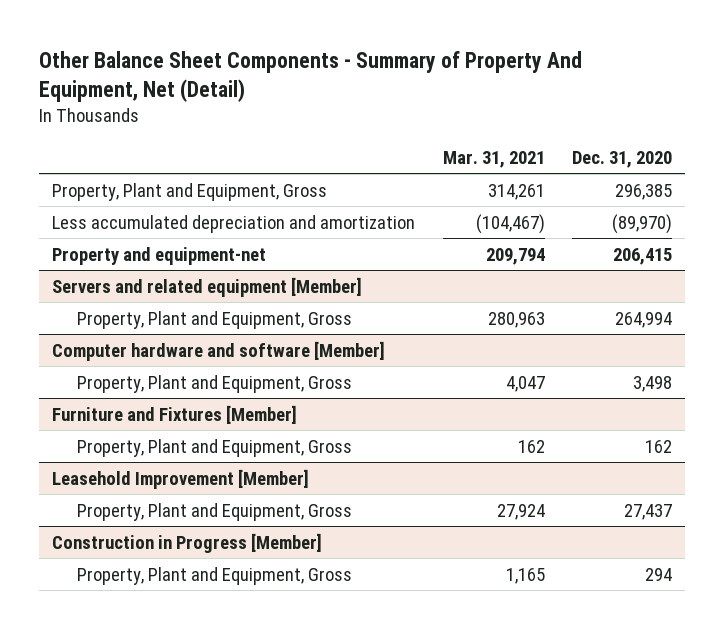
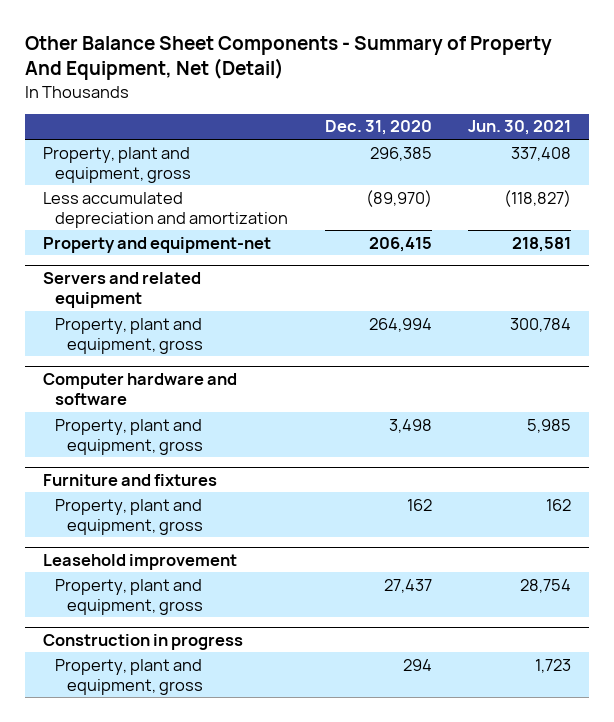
[442,150,545,168] Mar. 31, 2021 -> none
none -> [468,120,572,136] Jun. 30, 2021
[52,182,328,201] Property, Plant and Equipment, Gross -> [42,146,192,183] Property, plant and equipment, gross
[52,276,363,297] Servers and related equipment [Member] -> [42,271,201,308] Servers and related equipment
[76,310,352,329] Property, Plant and Equipment, Gross -> [55,317,204,354] Property, plant and equipment, gross
[52,340,386,361] Computer hardware and software [Member] -> [42,372,237,405] Computer hardware and software
[76,374,352,393] Property, Plant and Equipment, Gross -> [55,418,204,455] Property, plant and equipment, gross
[52,404,298,424] Furniture and Fixtures [Member] -> [42,473,217,486] Furniture and fixtures
[76,438,352,457] Property, Plant and Equipment, Gross -> [55,498,204,535] Property, plant and equipment, gross
[52,468,310,489] Leasehold Improvement [Member] -> [42,553,237,570] Leasehold improvement
[76,502,352,521] Property, Plant and Equipment, Gross -> [55,578,204,615] Property, plant and equipment, gross
[52,532,323,553] Construction in Progress [Member] -> [42,633,243,650] Construction in progress
[76,566,352,585] Property, Plant and Equipment, Gross -> [55,658,204,695] Property, plant and equipment, gross

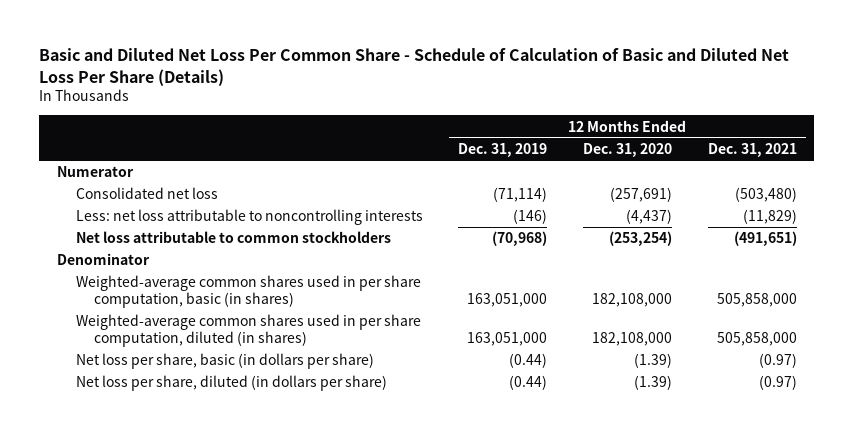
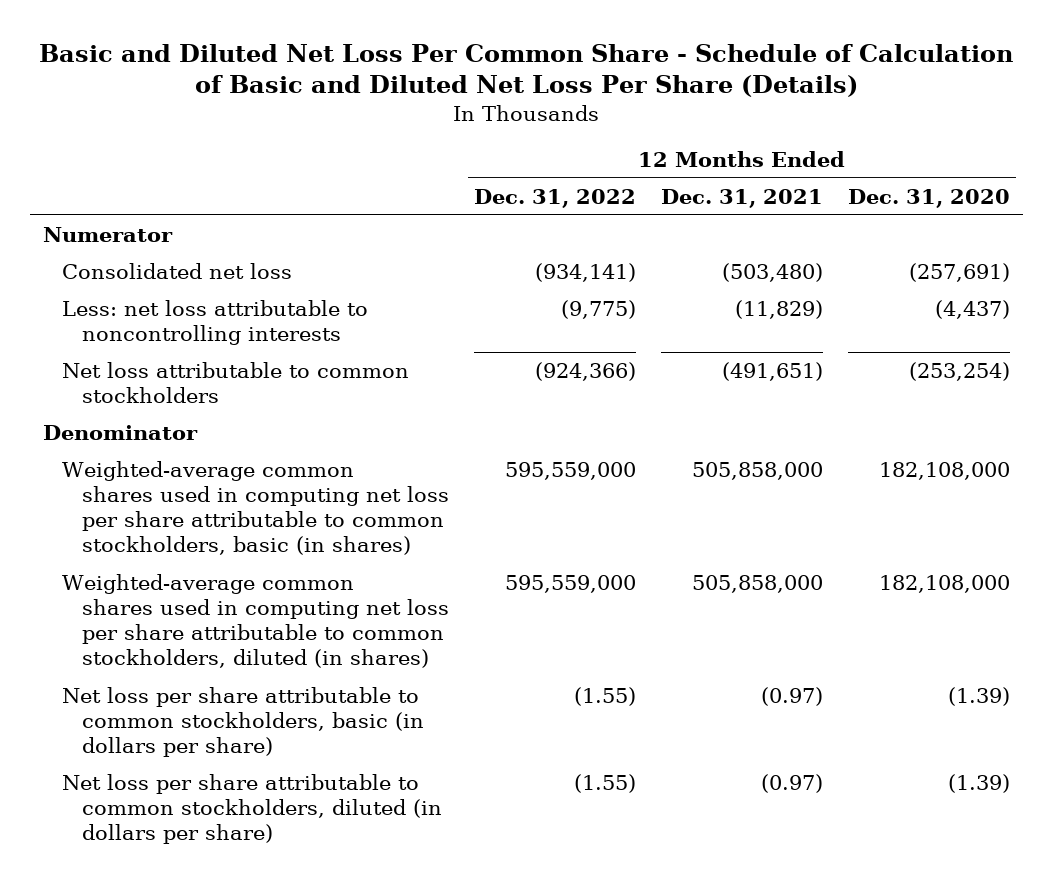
[458,143,548,158] Dec. 31, 2019 -> none
none -> [473,188,636,208] Dec. 31, 2022
[75,275,421,309] Weighted-average common shares used in per share computation, basic (in shares) -> [62,460,449,556] Weighted-average common shares used in computing net loss per share attributable to common stockholders, basic (in shares)
[75,314,421,348] Weighted-average common shares used in per share computation, diluted (in shares) -> [62,573,449,669] Weighted-average common shares used in computing net loss per share attributable to common stockholders, diluted (in shares)
[75,353,374,370] Net loss per share, basic (in dollars per share) -> [62,686,424,758] Net loss per share attributable to common stockholders, basic (in dollars per share)
[75,375,387,392] Net loss per share, diluted (in dollars per share) -> [62,773,442,845] Net loss per share attributable to common stockholders, diluted (in dollars per share)

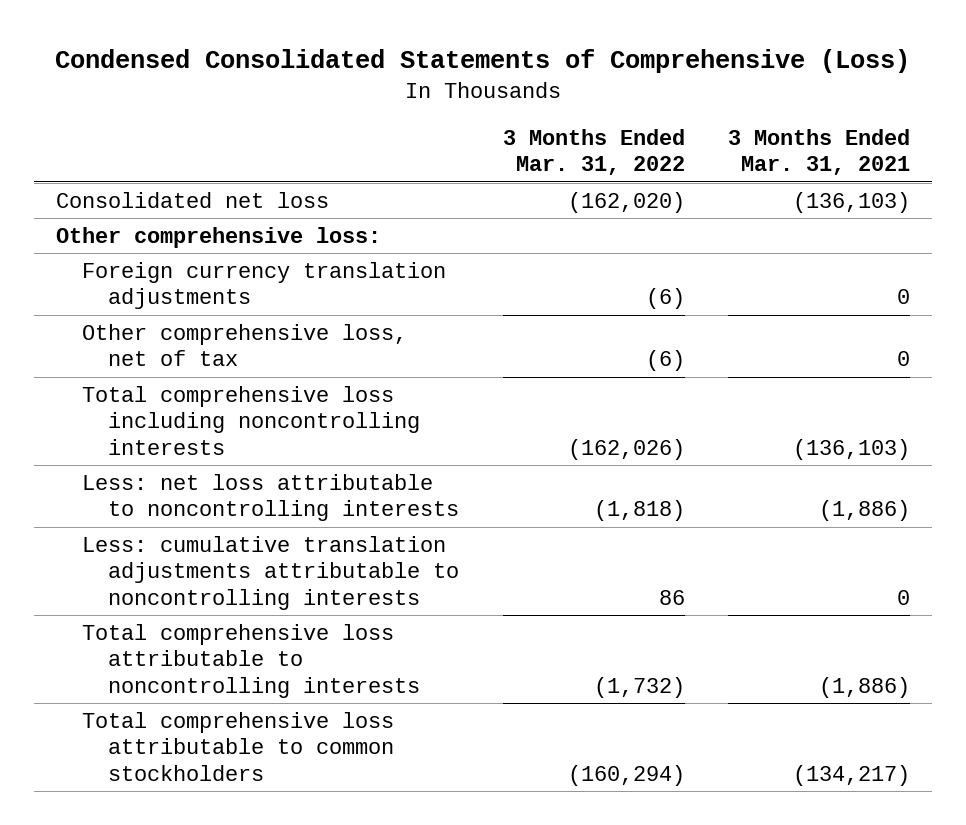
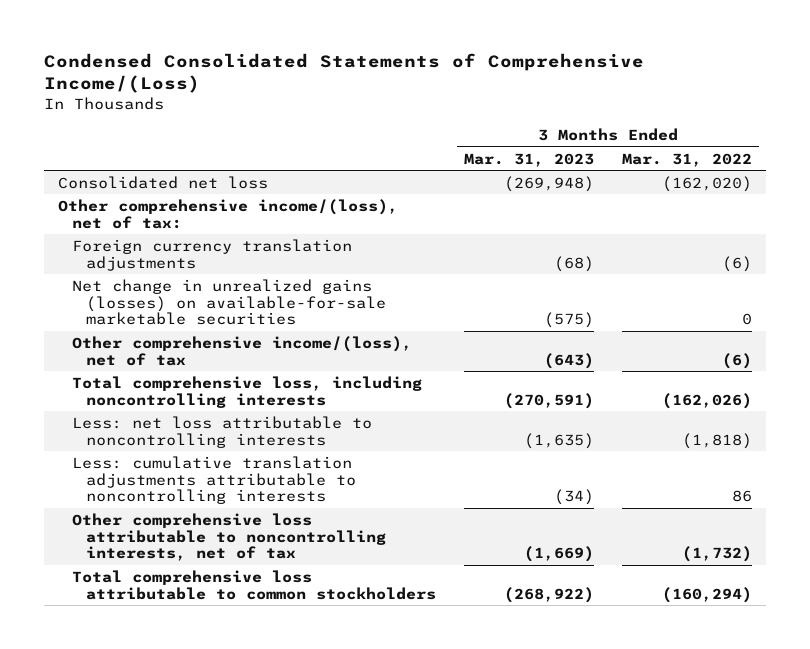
[54,49,910,74] Condensed Consolidated Statements of Comprehensive (Loss) -> [44,52,645,94] Condensed Consolidated Statements of Comprehensive Income/(Loss)
[727,128,910,176] 3 Months Ended Mar. 31, 2021 -> none
none -> [463,152,594,167] Mar. 31, 2023
[55,226,381,248] Other comprehensive loss: -> [58,198,399,229] Other comprehensive income/(loss), net of tax:
none -> [72,278,386,326] Net change in unrealized gains (losses) on available-for-sale marketable securities
[81,323,407,367] Other comprehensive loss, net of tax -> [72,335,413,366] Other comprehensive income/(loss), net of tax
[81,385,421,455] Total comprehensive loss including noncontrolling interests -> [72,375,423,408] Total comprehensive loss, including noncontrolling interests
[81,623,421,698] Total comprehensive loss attributable to noncontrolling interests -> [72,512,386,562] Other comprehensive loss attributable to noncontrolling interests, net of tax

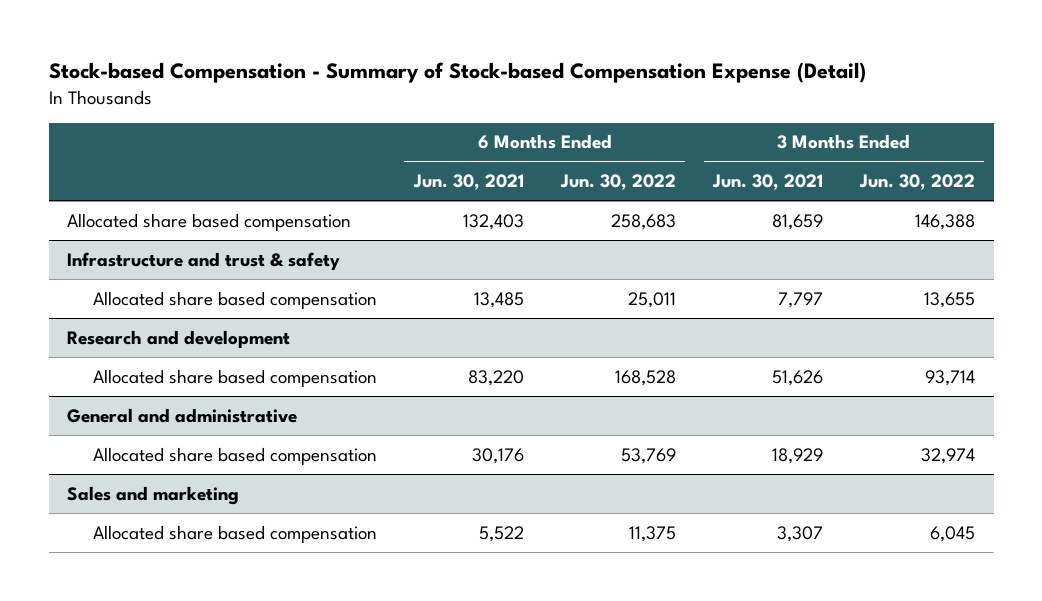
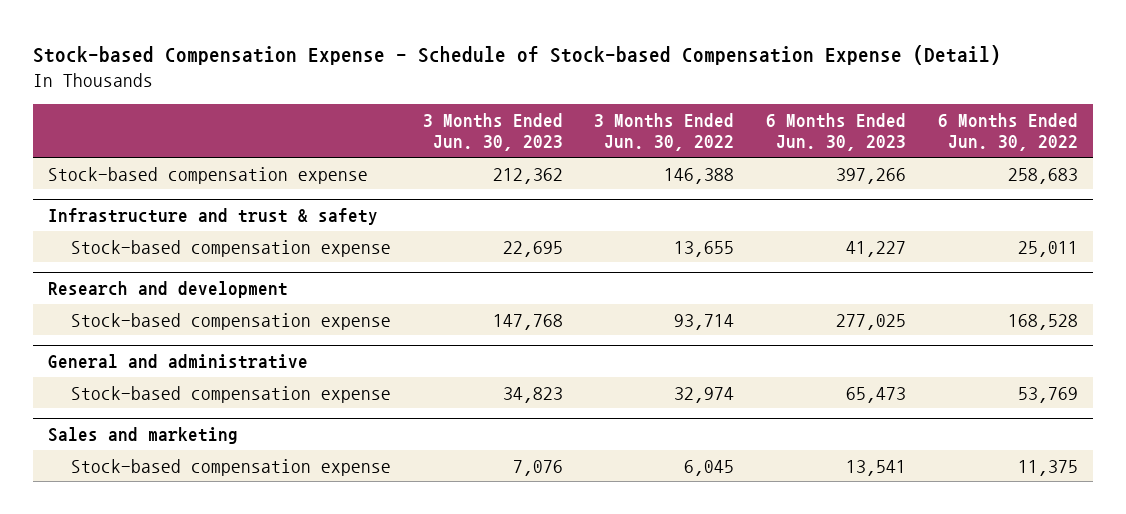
[48,62,866,84] Stock-based Compensation - Summary of Stock-based Compensation Expense (Detail) -> [32,44,1001,65] Stock-based Compensation Expense - Schedule of Stock-based Compensation Expense (Detail)
[412,174,524,191] Jun. 30, 2021 -> none
[712,174,824,191] Jun. 30, 2021 -> none
none -> [422,112,563,152] 3 Months Ended Jun. 30, 2023
none -> [765,112,906,152] 6 Months Ended Jun. 30, 2023
[67,212,352,231] Allocated share based compensation -> [48,166,369,184] Stock-based compensation expense
[92,290,377,309] Allocated share based compensation -> [71,239,392,257] Stock-based compensation expense
[92,368,377,387] Allocated share based compensation -> [71,312,392,330] Stock-based compensation expense
[92,446,377,465] Allocated share based compensation -> [71,385,392,403] Stock-based compensation expense
[92,524,377,543] Allocated share based compensation -> [71,458,392,476] Stock-based compensation expense

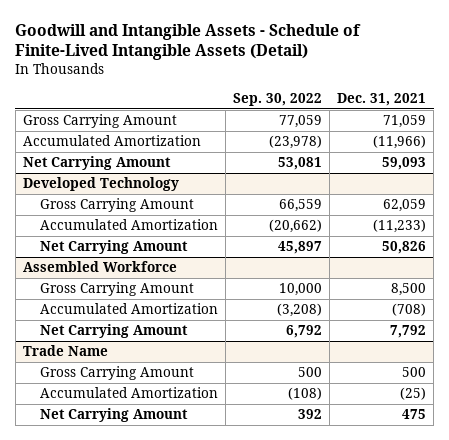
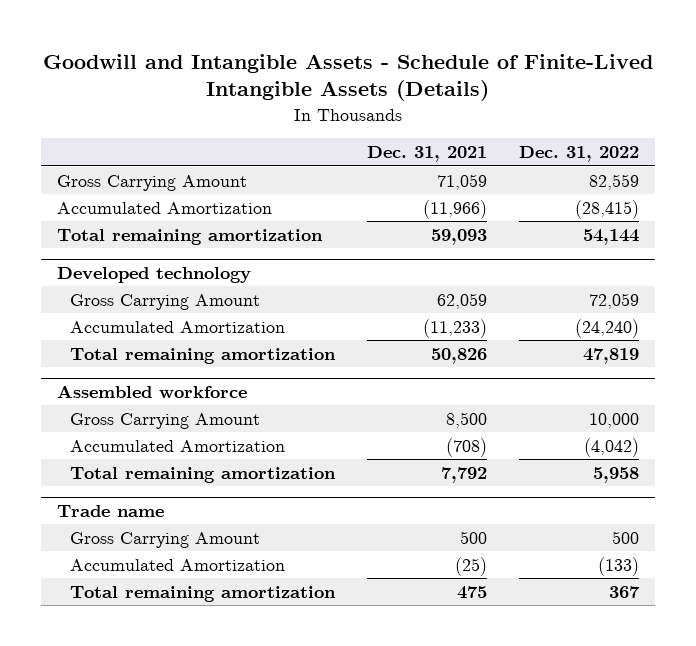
[15,23,362,61] Goodwill and Intangible Assets - Schedule of Finite-Lived Intangible Assets (Detail) -> [42,53,653,102] Goodwill and Intangible Assets - Schedule of Finite-Lived Intangible Assets (Details)
[232,93,322,107] Sep. 30, 2022 -> none
none -> [518,146,639,163] Dec. 31, 2022
[22,156,171,171] Net Carrying Amount -> [57,228,324,245] Total remaining amortization
[22,177,179,192] Developed Technology -> [57,266,252,283] Developed technology
[39,240,188,255] Net Carrying Amount -> [69,347,336,364] Total remaining amortization
[22,261,177,273] Assembled Workforce -> [57,384,248,398] Assembled workforce
[39,324,188,339] Net Carrying Amount -> [69,466,336,483] Total remaining amortization
[22,345,108,357] Trade Name -> [57,504,165,517] Trade name
[39,408,188,423] Net Carrying Amount -> [69,585,336,602] Total remaining amortization

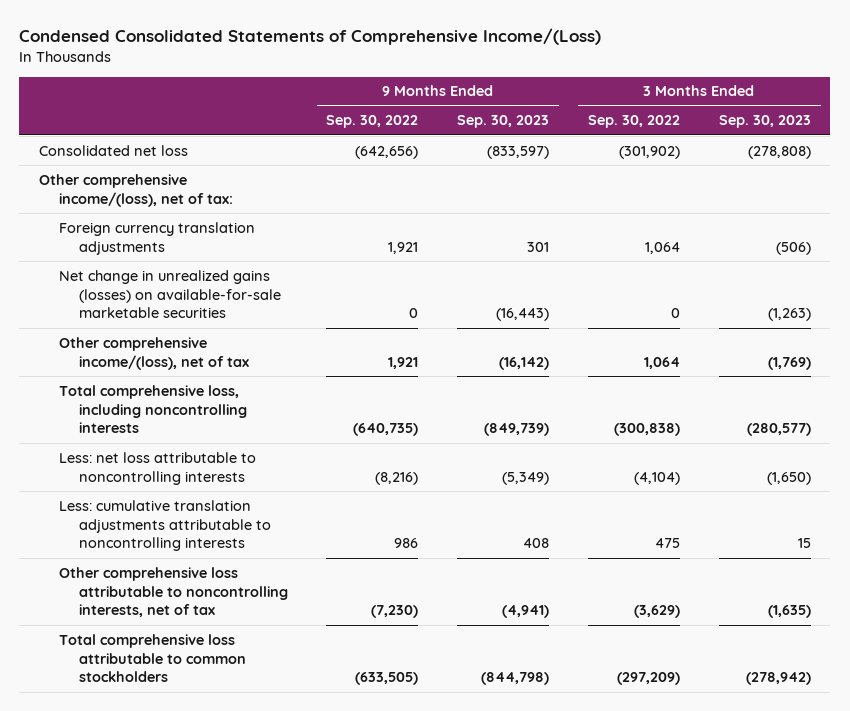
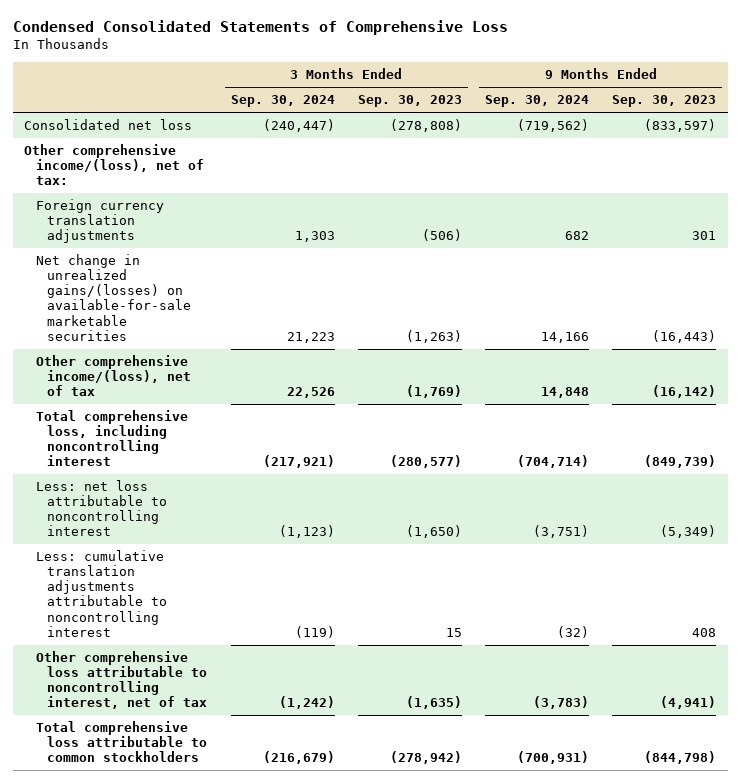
[19,28,602,46] Condensed Consolidated Statements of Comprehensive Income/(Loss) -> [12,20,508,36] Condensed Consolidated Statements of Comprehensive Loss
[326,115,419,129] Sep. 30, 2022 -> none
[588,115,681,129] Sep. 30, 2022 -> none
none -> [230,95,335,108] Sep. 30, 2024
none -> [484,95,589,108] Sep. 30, 2024
[58,269,281,319] Net change in unrealized gains (losses) on available-for-sale marketable securities -> [35,254,192,341] Net change in unrealized gains/(losses) on available-for-sale marketable securities
[58,384,247,434] Total comprehensive loss, including noncontrolling interests -> [35,410,188,467] Total comprehensive loss, including noncontrolling interest
[58,451,256,485] Less: net loss attributable to noncontrolling interests -> [35,480,168,537] Less: net loss attributable to noncontrolling interest
[58,499,271,552] Less: cumulative translation adjustments attributable to noncontrolling interests -> [35,550,168,637] Less: cumulative translation adjustments attributable to noncontrolling interest
[58,566,288,618] Other comprehensive loss attributable to noncontrolling interests, net of tax -> [35,651,208,710] Other comprehensive loss attributable to noncontrolling interest, net of tax

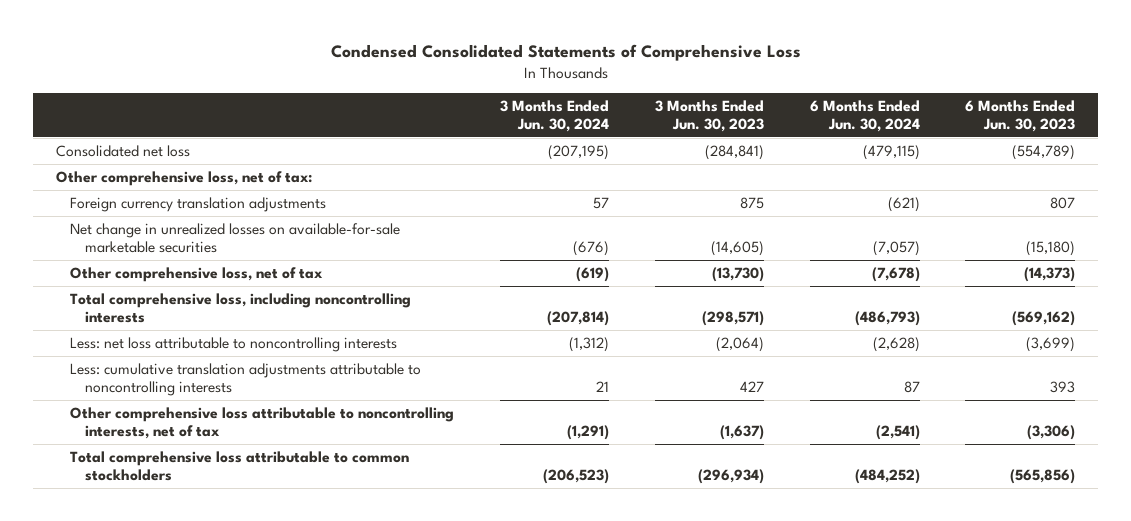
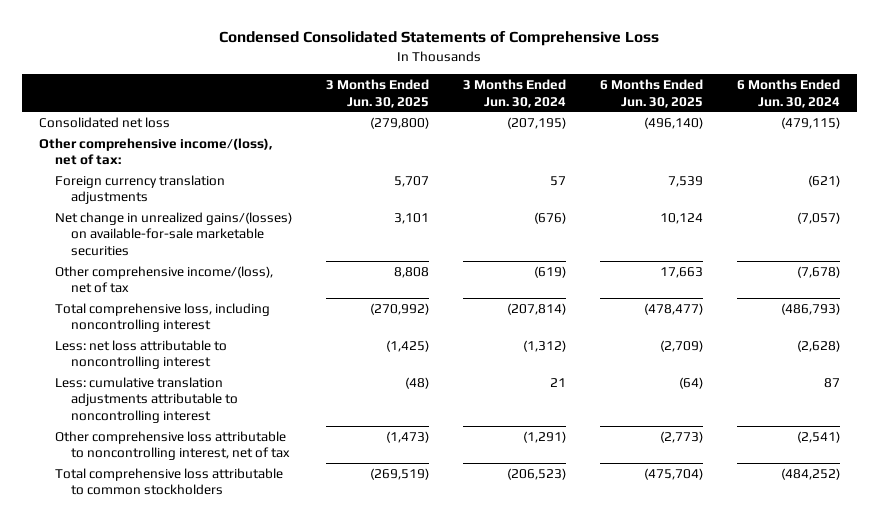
[654,100,764,133] 3 Months Ended Jun. 30, 2023 -> none
[965,100,1076,133] 6 Months Ended Jun. 30, 2023 -> none
none -> [325,78,429,108] 3 Months Ended Jun. 30, 2025
none -> [599,78,703,108] 6 Months Ended Jun. 30, 2025
[55,170,312,186] Other comprehensive loss, net of tax: -> [38,137,272,166] Other comprehensive income/(loss), net of tax:
[70,222,401,254] Net change in unrealized losses on available-for-sale marketable securities -> [54,211,292,257] Net change in unrealized gains/(losses) on available-for-sale marketable securities
[70,266,324,282] Other comprehensive loss, net of tax -> [54,265,273,294] Other comprehensive income/(loss), net of tax
[70,292,412,324] Total comprehensive loss, including noncontrolling interests -> [54,302,270,333] Total comprehensive loss, including noncontrolling interest
[70,336,398,352] Less: net loss attributable to noncontrolling interests -> [54,339,227,370] Less: net loss attributable to noncontrolling interest
[70,362,422,397] Less: cumulative translation adjustments attributable to noncontrolling interests -> [54,376,239,424] Less: cumulative translation adjustments attributable to noncontrolling interest
[70,406,455,440] Other comprehensive loss attributable to noncontrolling interests, net of tax -> [54,430,291,461] Other comprehensive loss attributable to noncontrolling interest, net of tax

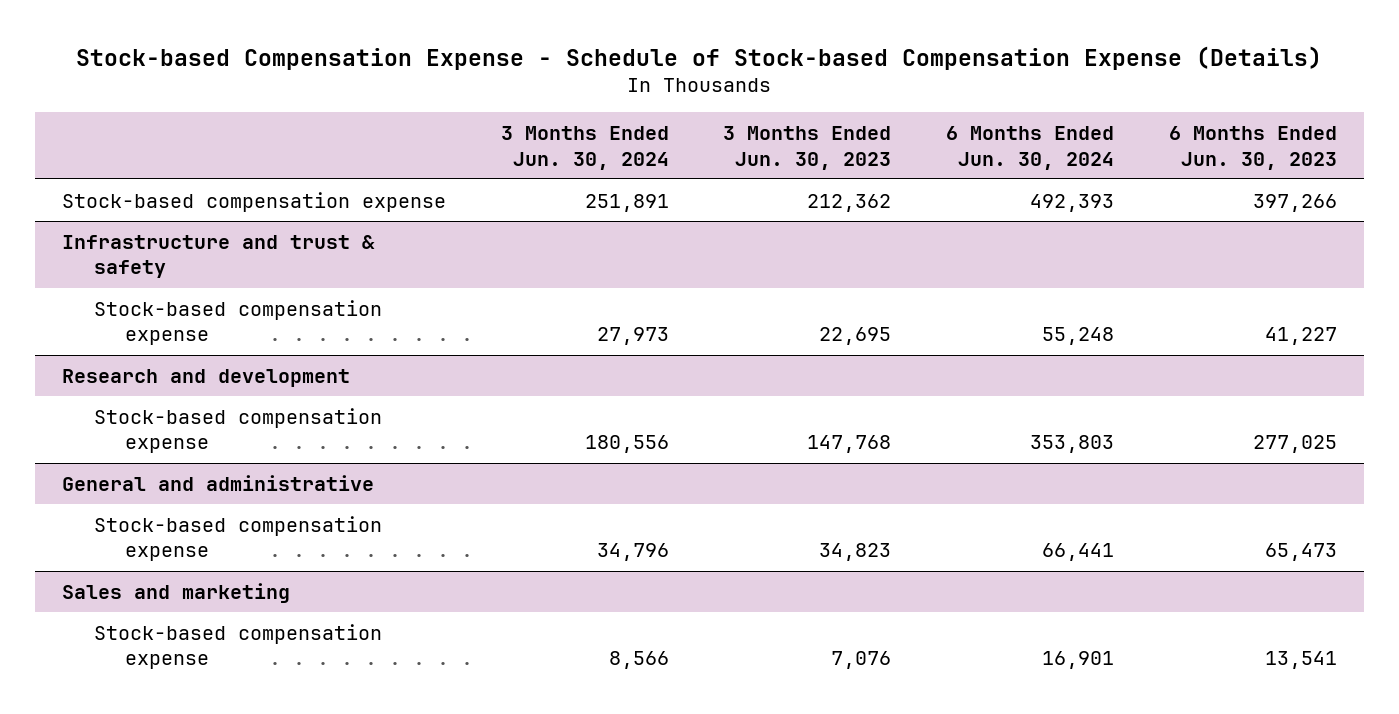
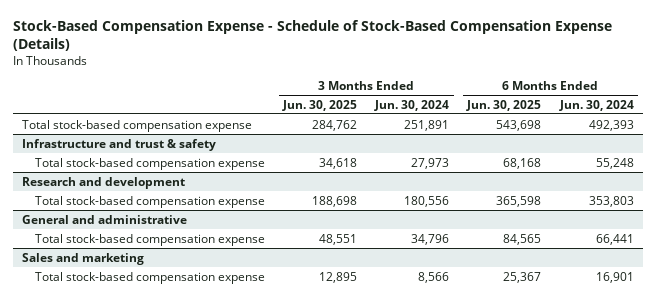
[76,45,1323,70] Stock-based Compensation Expense - Schedule of Stock-based Compensation Expense (Details) -> [12,19,612,52] Stock-Based Compensation Expense - Schedule of Stock-Based Compensation Expense (Details)
[723,126,892,170] 3 Months Ended Jun. 30, 2023 -> none
[1168,126,1337,170] 6 Months Ended Jun. 30, 2023 -> none
none -> [282,99,358,111] Jun. 30, 2025
none -> [466,99,542,111] Jun. 30, 2025
[62,191,447,212] Stock-based compensation expense -> [21,119,252,132] Total stock-based compensation expense
[93,299,382,346] Stock-based compensation expense -> [35,157,266,170] Total stock-based compensation expense
[93,407,382,454] Stock-based compensation expense -> [35,195,266,208] Total stock-based compensation expense
[93,515,382,562] Stock-based compensation expense -> [35,233,266,246] Total stock-based compensation expense
[93,623,382,670] Stock-based compensation expense -> [35,271,266,284] Total stock-based compensation expense

